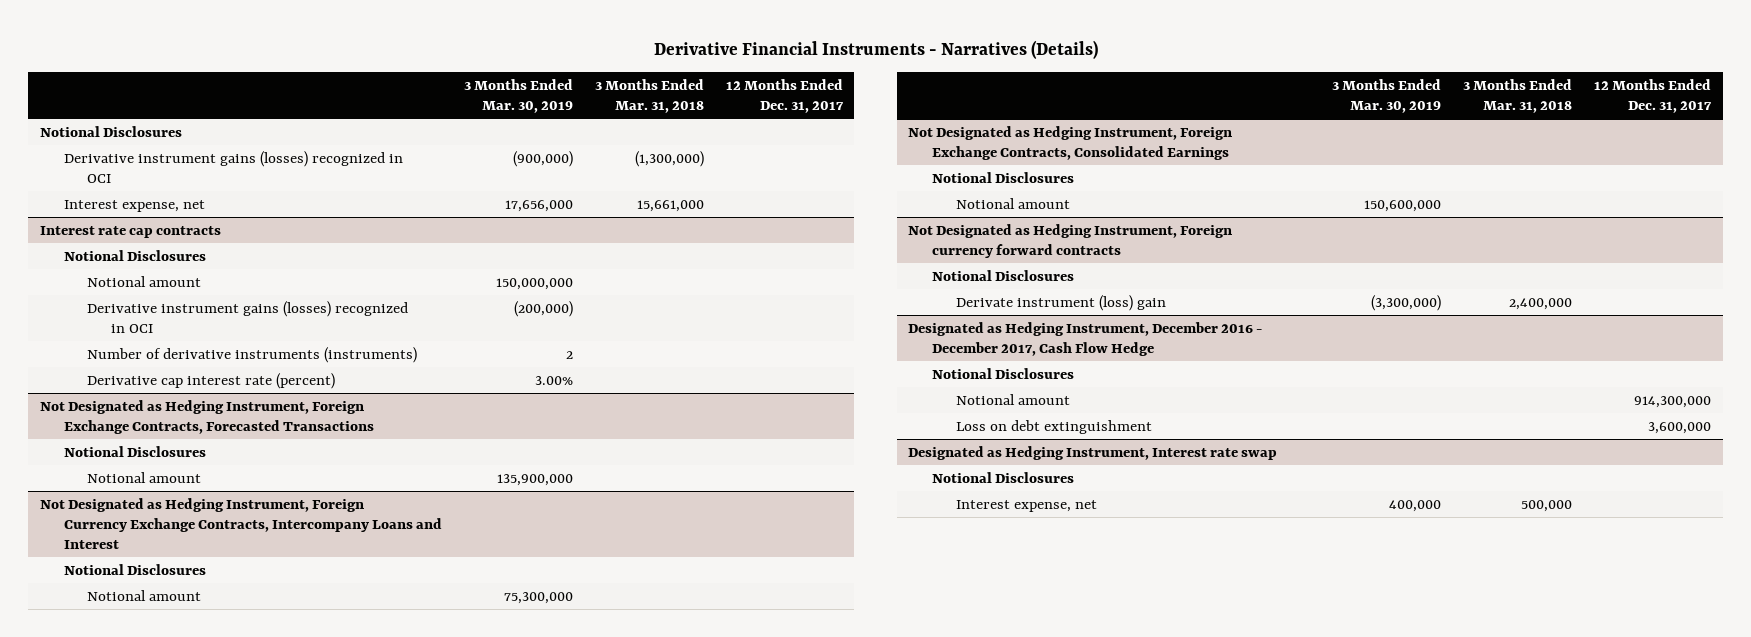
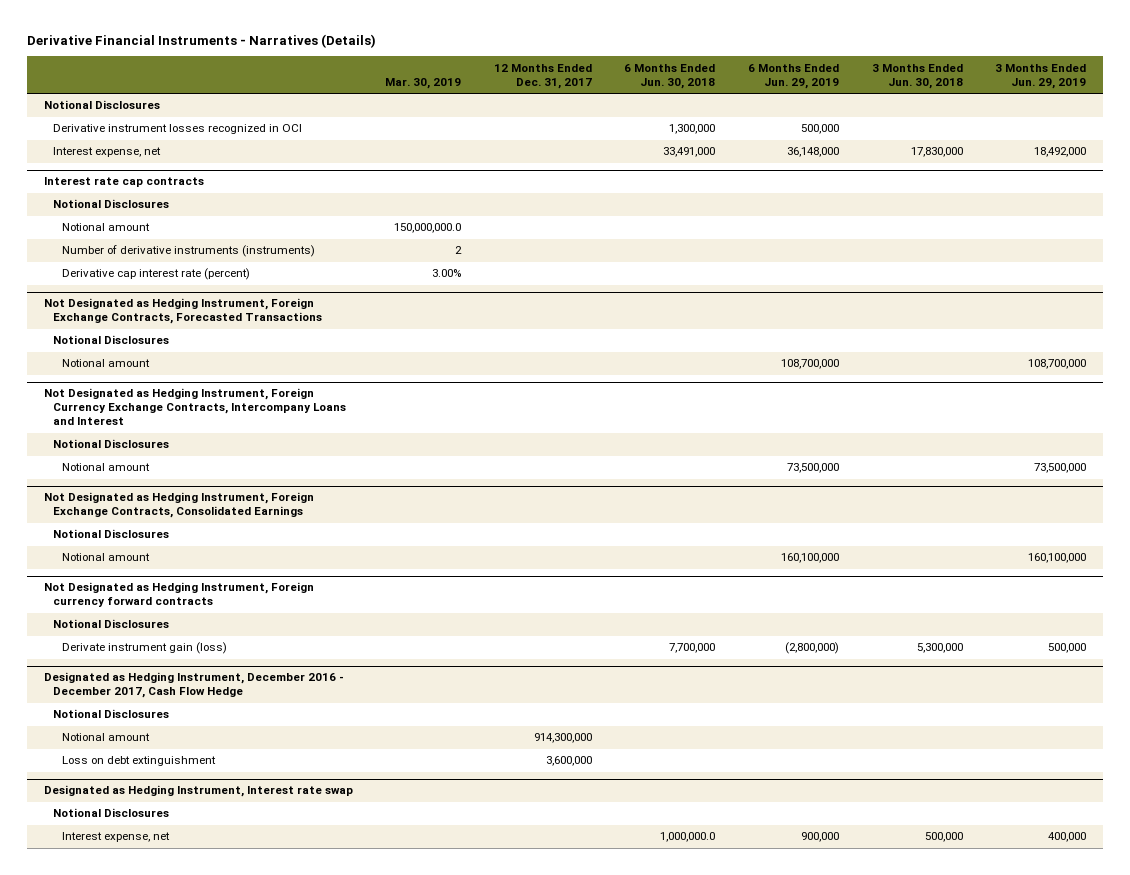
[463,78,573,113] 3 Months Ended Mar. 30, 2019 -> none
[594,78,704,113] 3 Months Ended Mar. 31, 2018 -> none
none -> [385,77,462,89] Mar. 30, 2019
none -> [624,63,716,89] 6 Months Ended Jun. 30, 2018
none -> [748,63,840,89] 6 Months Ended Jun. 29, 2019
none -> [871,63,963,89] 3 Months Ended Jun. 30, 2018
none -> [995,63,1087,89] 3 Months Ended Jun. 29, 2019
[63,151,403,183] Derivative instrument gains (losses) recognized in OCI -> [52,124,302,135] Derivative instrument losses recognized in OCI
[87,301,409,333] Derivative instrument gains (losses) recognized in OCI -> none
[955,295,1166,312] Derivate instrument (loss) gain -> [62,642,228,655] Derivate instrument gain (loss)

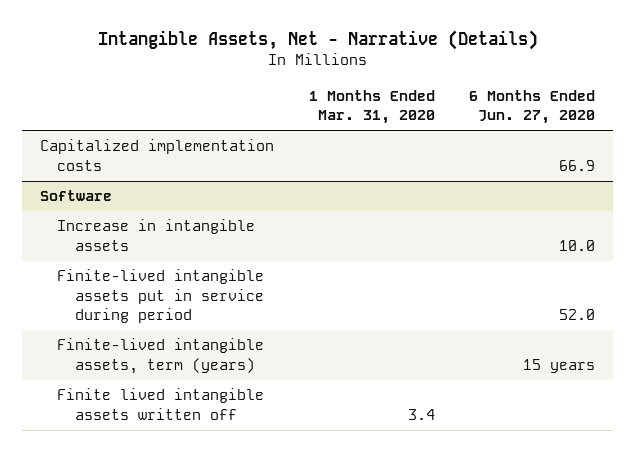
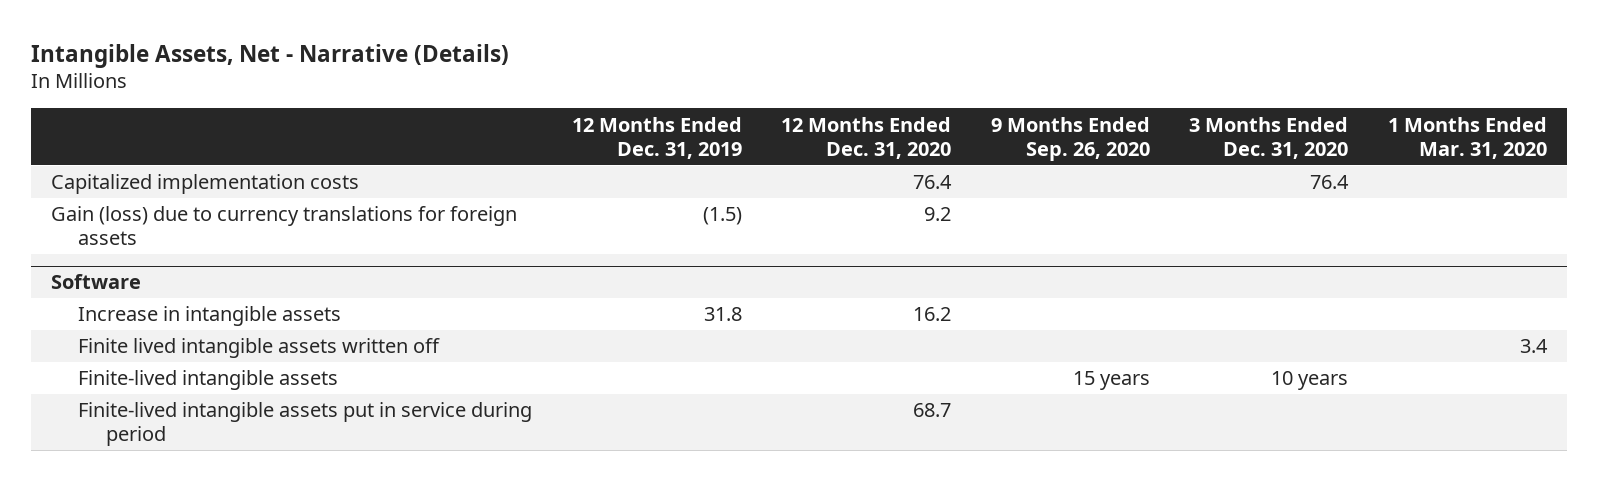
[469,89,596,125] 6 Months Ended Jun. 27, 2020 -> none
none -> [571,116,742,159] 12 Months Ended Dec. 31, 2019
none -> [781,116,952,159] 12 Months Ended Dec. 31, 2020
none -> [990,116,1150,161] 9 Months Ended Sep. 26, 2020
none -> [1189,116,1349,159] 3 Months Ended Dec. 31, 2020
none -> [50,206,517,246] Gain (loss) due to currency translations for foreign assets
[57,338,265,374] Finite-lived intangible assets, term (years) -> none
none -> [78,370,339,391] Finite-lived intangible assets
[57,269,265,323] Finite-lived intangible assets put in service during period -> [78,402,533,447] Finite-lived intangible assets put in service during period

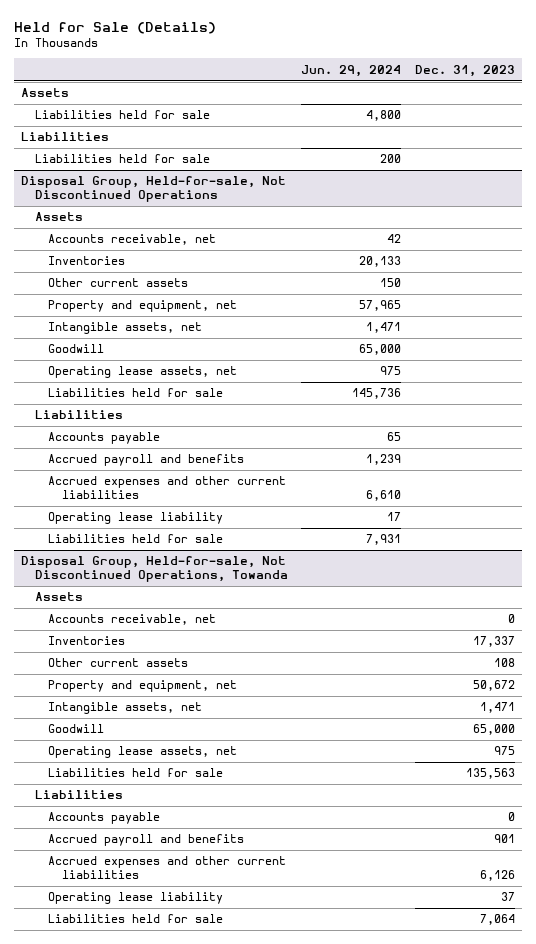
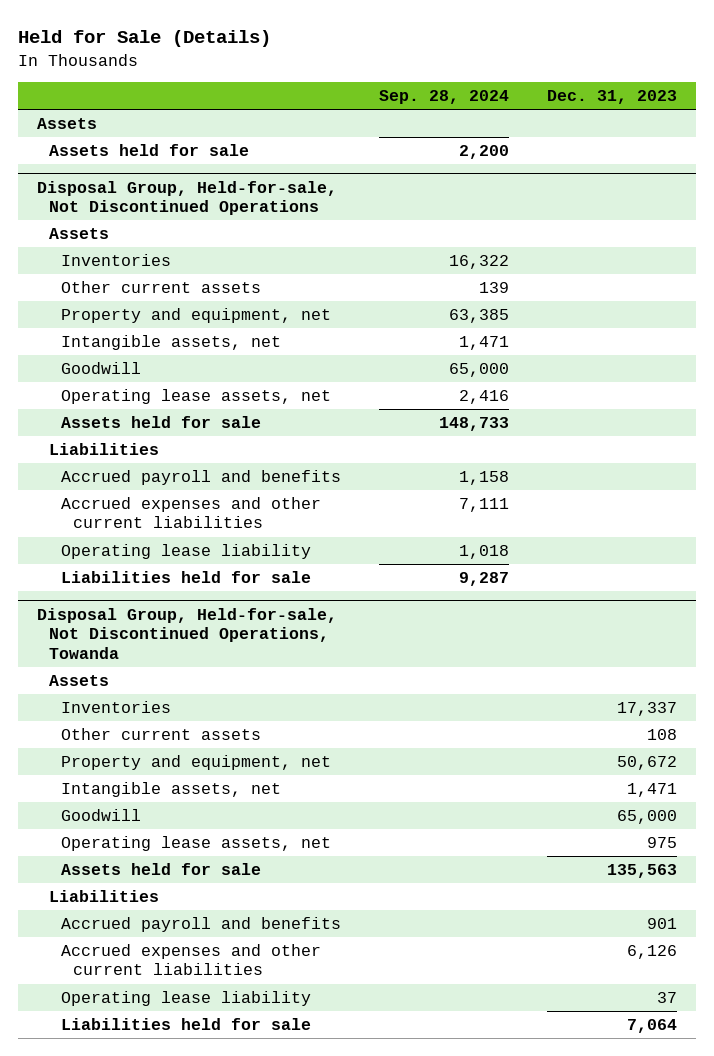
[301,64,402,77] Jun. 29, 2024 -> none
none -> [379,90,510,105] Sep. 28, 2024
[21,132,110,142] Liabilities -> none
[34,154,210,164] Liabilities held for sale -> none
[34,110,210,120] Liabilities held for sale -> [49,143,250,156] Assets held for sale
[48,234,217,246] Accounts receivable, net -> none
[48,388,224,398] Liabilities held for sale -> [60,415,261,428] Assets held for sale
[48,432,161,445] Accounts payable -> none
[48,614,217,626] Accounts receivable, net -> none
[48,768,224,778] Liabilities held for sale -> [60,862,261,875] Assets held for sale
[48,812,161,825] Accounts payable -> none

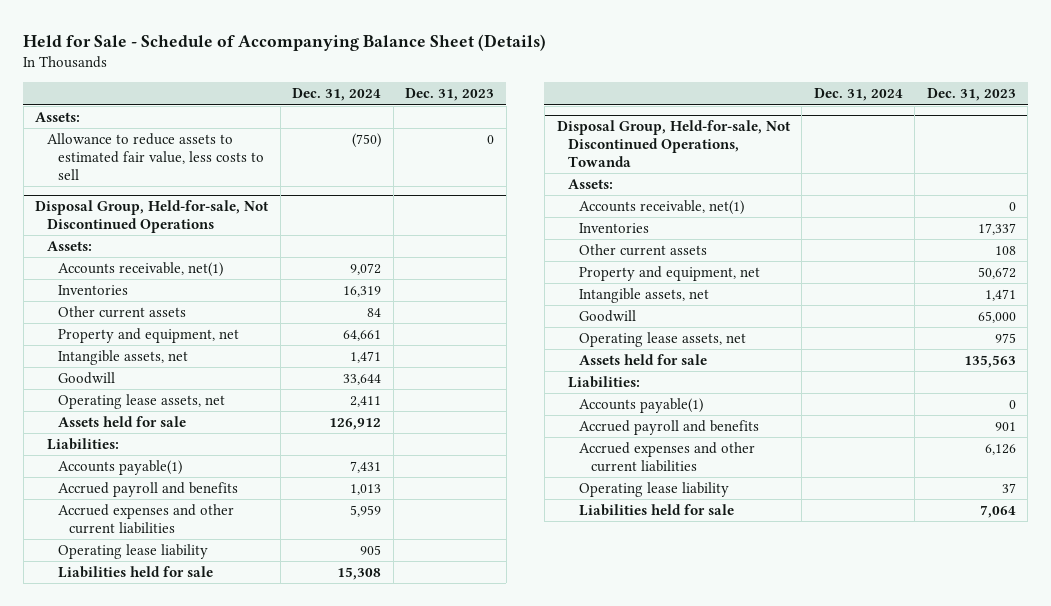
[17,30,271,48] Held for Sale (Details) -> [23,33,547,51] Held for Sale - Schedule of Accompanying Balance Sheet (Details)
[379,90,510,105] Sep. 28, 2024 -> none
none -> [292,88,382,102] Dec. 31, 2024
[49,143,250,156] Assets held for sale -> none
[37,117,98,129] Assets -> [35,112,81,123] Assets:
none -> [46,133,264,181] Allowance to reduce assets to estimated fair value, less costs to sell
[49,227,110,239] Assets -> [46,241,92,252] Assets:
none -> [57,262,223,278] Accounts receivable, net(1)
[49,442,160,455] Liabilities -> [46,438,119,451] Liabilities:
none -> [57,460,182,476] Accounts payable(1)
[49,674,110,686] Assets -> [567,179,613,190] Assets:
none -> [579,200,745,216] Accounts receivable, net(1)
[49,889,160,902] Liabilities -> [567,376,640,389] Liabilities:
none -> [579,398,704,414] Accounts payable(1)

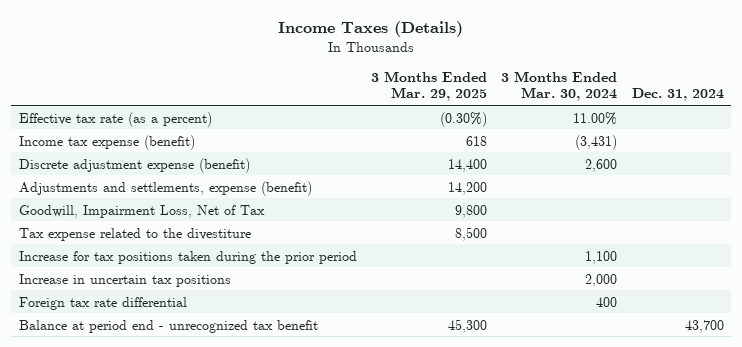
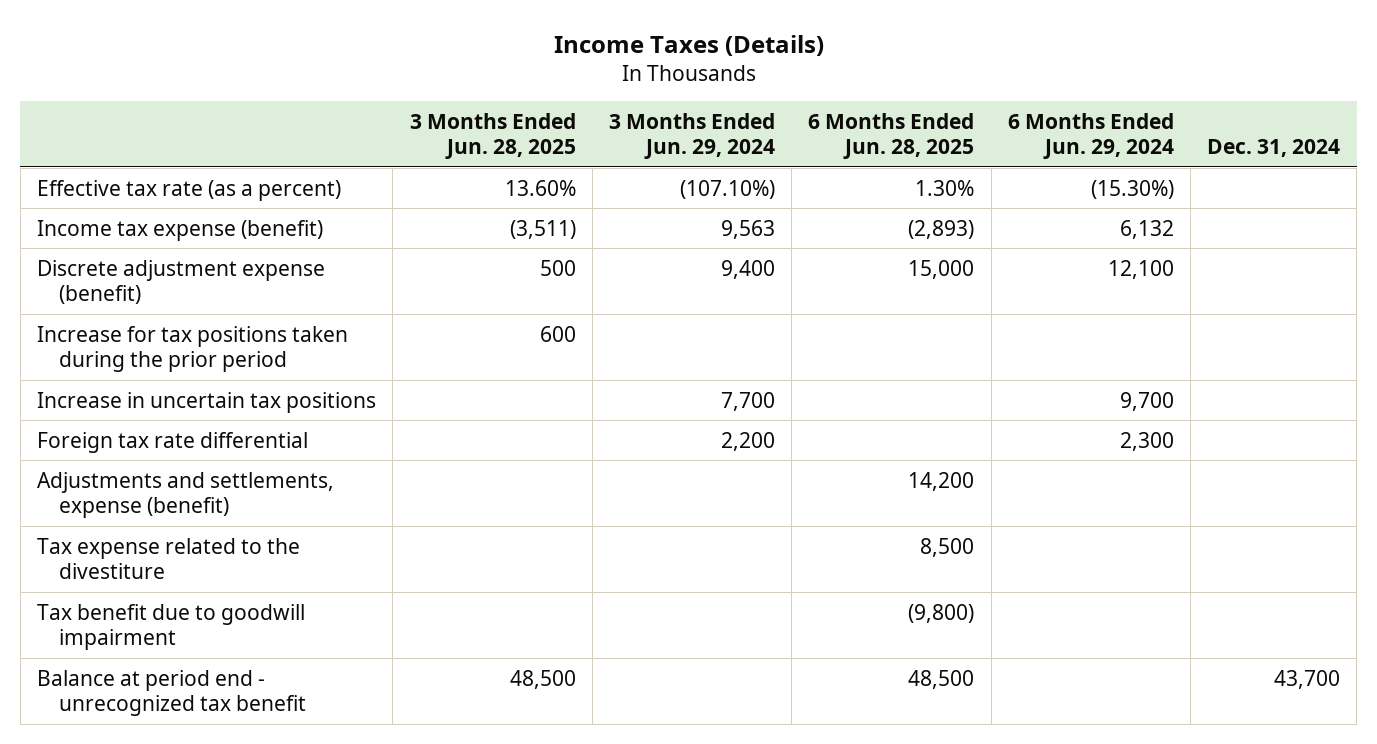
[370,71,487,102] 3 Months Ended Mar. 29, 2025 -> none
[501,71,618,102] 3 Months Ended Mar. 30, 2024 -> none
none -> [409,112,576,160] 3 Months Ended Jun. 28, 2025
none -> [608,112,775,160] 3 Months Ended Jun. 29, 2024
none -> [808,112,975,160] 6 Months Ended Jun. 28, 2025
none -> [1007,112,1174,160] 6 Months Ended Jun. 29, 2024
[18,204,265,218] Goodwill, Impairment Loss, Net of Tax -> none
[18,180,312,196] Adjustments and settlements, expense (benefit) -> [37,471,335,518] Adjustments and settlements, expense (benefit)
[18,227,251,241] Tax expense related to the divestiture -> [37,537,301,579] Tax expense related to the divestiture
none -> [37,603,306,650] Tax benefit due to goodwill impairment

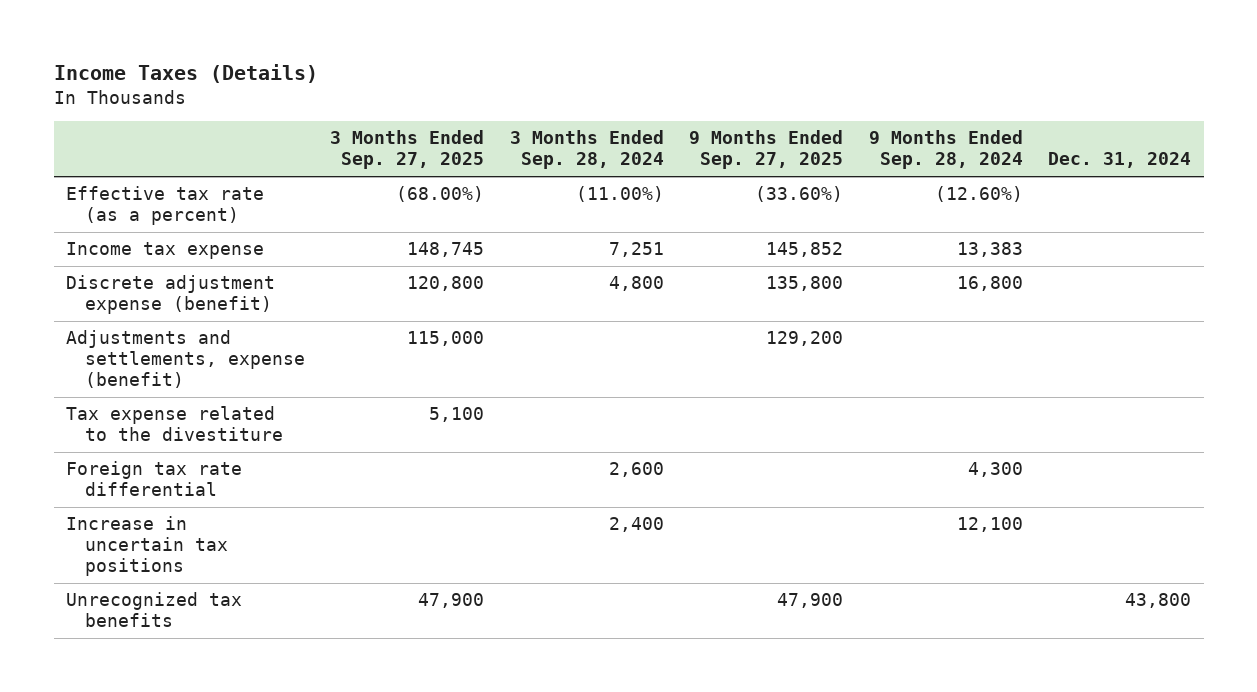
[409,112,576,160] 3 Months Ended Jun. 28, 2025 -> none
[608,112,775,160] 3 Months Ended Jun. 29, 2024 -> none
[808,112,975,160] 6 Months Ended Jun. 28, 2025 -> none
[1007,112,1174,160] 6 Months Ended Jun. 29, 2024 -> none
none -> [330,130,485,170] 3 Months Ended Sep. 27, 2025
none -> [509,130,664,170] 3 Months Ended Sep. 28, 2024
none -> [689,130,844,170] 9 Months Ended Sep. 27, 2025
none -> [868,130,1023,170] 9 Months Ended Sep. 28, 2024
[37,219,324,241] Income tax expense (benefit) -> [66,242,265,260] Income tax expense
[37,325,349,372] Increase for tax positions taken during the prior period -> none
[37,603,306,650] Tax benefit due to goodwill impairment -> none
[37,431,309,453] Foreign tax rate differential -> [66,461,243,497] Foreign tax rate differential
[37,391,377,413] Increase in uncertain tax positions -> [66,516,228,577] Increase in uncertain tax positions
[37,669,307,716] Balance at period end - unrecognized tax benefit -> [66,592,243,628] Unrecognized tax benefits
[1274,669,1341,689] 43,700 -> [1124,593,1191,609] 43,800

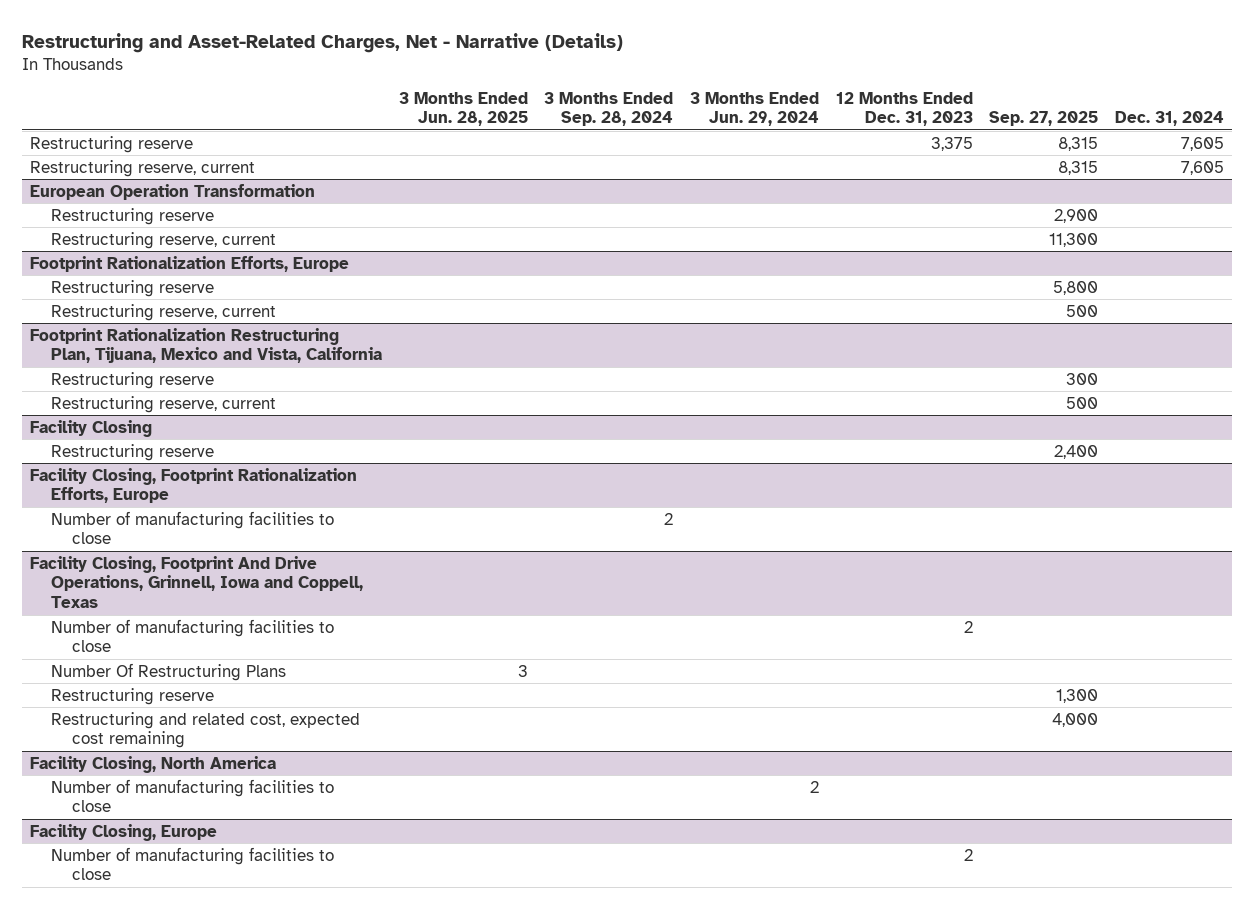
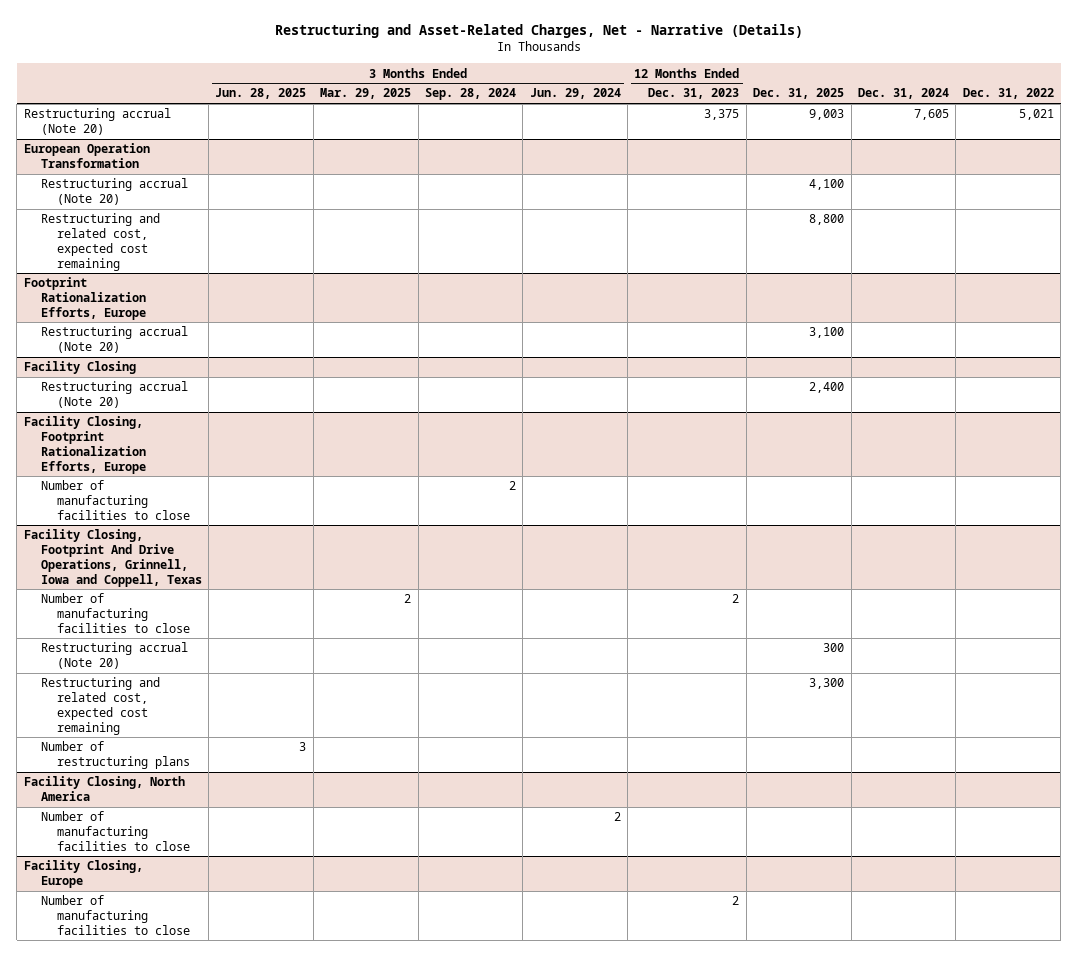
[989,111,1099,127] Sep. 27, 2025 -> none
none -> [320,88,412,100] Mar. 29, 2025
none -> [753,88,845,100] Dec. 31, 2025
none -> [962,88,1054,100] Dec. 31, 2022
[30,159,256,177] Restructuring reserve, current -> none
[30,135,194,153] Restructuring reserve -> [23,108,171,136] Restructuring accrual (Note 20)
[51,231,277,249] Restructuring reserve, current -> none
[51,207,215,225] Restructuring reserve -> [40,178,188,206] Restructuring accrual (Note 20)
none -> [40,213,160,271] Restructuring and related cost, expected cost remaining
[51,303,277,321] Restructuring reserve, current -> none
[30,327,383,364] Footprint Rationalization Restructuring Plan, Tijuana, Mexico and Vista, California -> none
[51,371,215,389] Restructuring reserve -> none
[51,395,277,413] Restructuring reserve, current -> none
[51,279,215,297] Restructuring reserve -> [40,326,188,354] Restructuring accrual (Note 20)
[51,443,215,461] Restructuring reserve -> [40,381,188,409] Restructuring accrual (Note 20)
[51,662,287,681] Number Of Restructuring Plans -> none
[51,687,215,705] Restructuring reserve -> [40,642,188,670] Restructuring accrual (Note 20)
none -> [40,741,191,770] Number of restructuring plans

